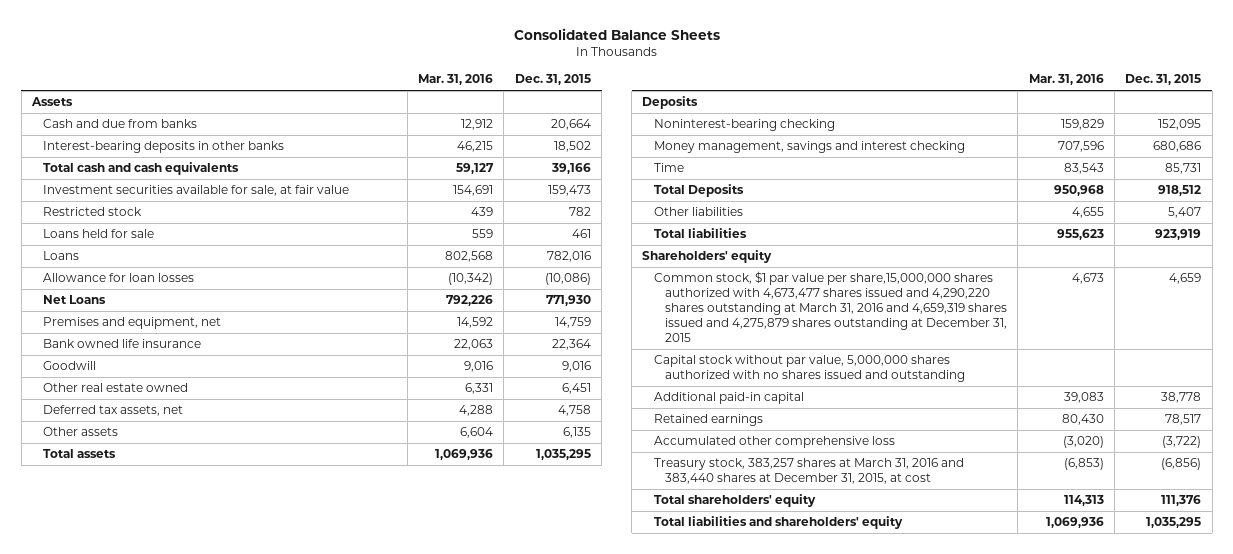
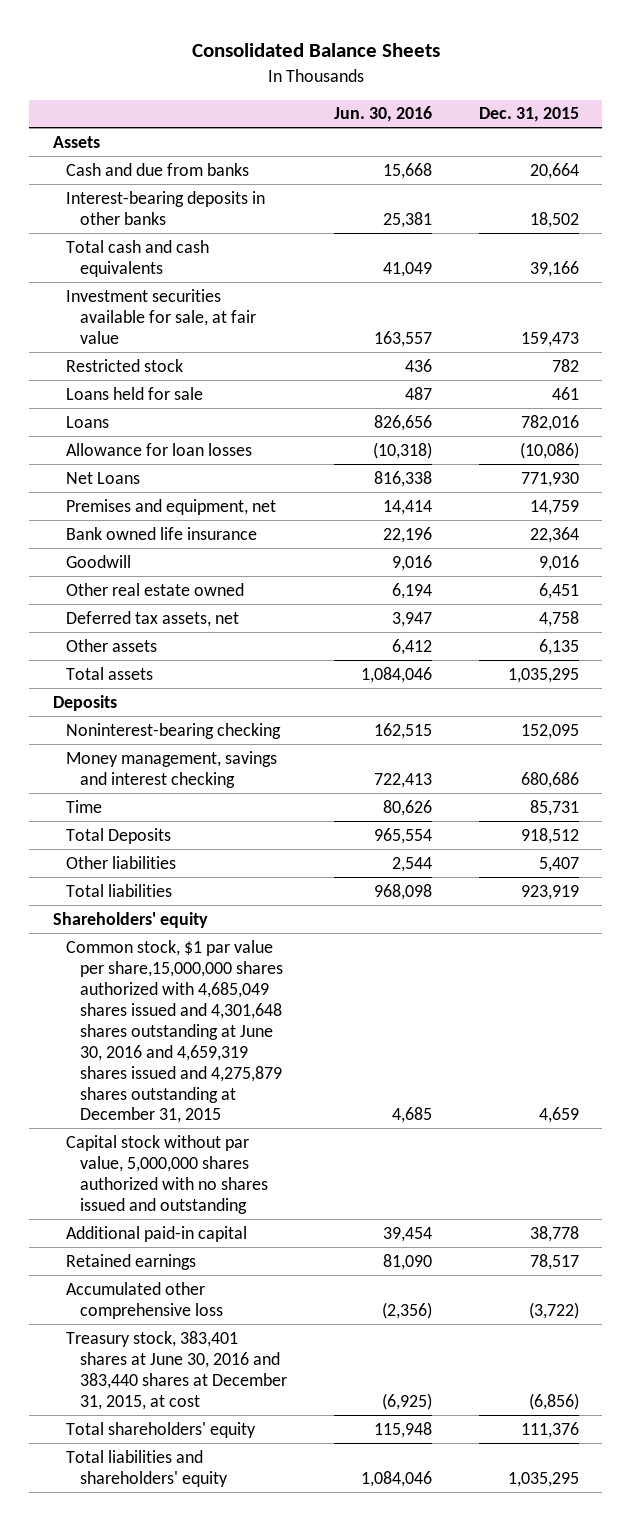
[418,74,494,86] Mar. 31, 2016 -> none
none -> [333,106,432,123] Jun. 30, 2016
[653,271,1007,342] Common stock, $1 par value per share,15,000,000 shares authorized with 4,673,477 shares issued and 4,290,220 shares outstanding at March 31, 2016 and 4,659,319 shares issued and 4,275,879 shares outstanding at December 31, 2015 -> [66,939,283,1124] Common stock, $1 par value per share,15,000,000 shares authorized with 4,685,049 shares issued and 4,301,648 shares outstanding at June 30, 2016 and 4,659,319 shares issued and 4,275,879 shares outstanding at December 31, 2015
[653,458,964,485] Treasury stock, 383,257 shares at March 31, 2016 and 383,440 shares at December 31, 2015, at cost -> [66,1330,287,1410] Treasury stock, 383,401 shares at June 30, 2016 and 383,440 shares at December 31, 2015, at cost

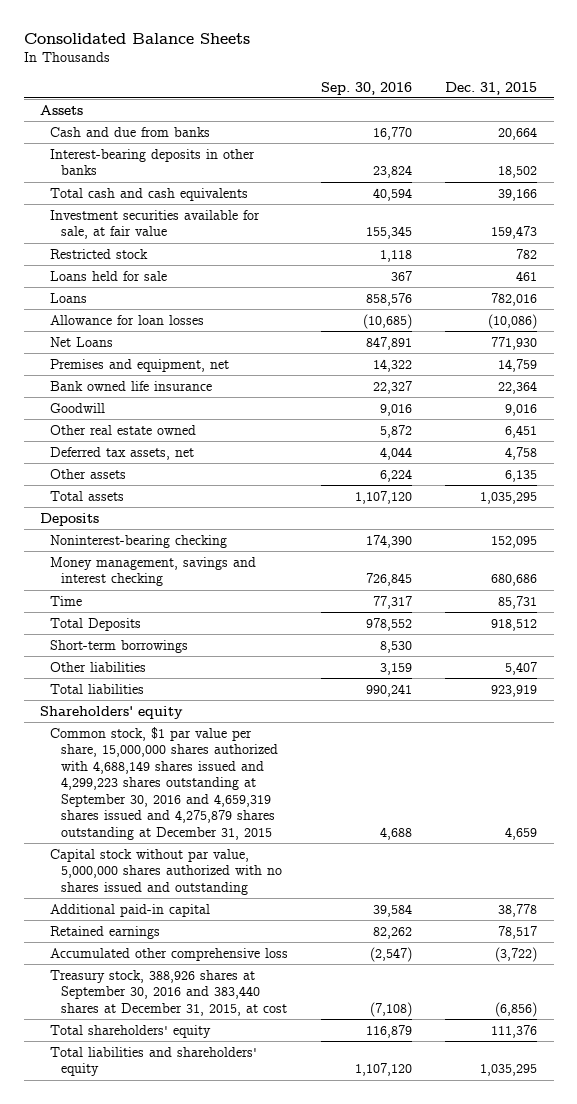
[333,106,432,123] Jun. 30, 2016 -> none
none -> [321,81,413,95] Sep. 30, 2016
none -> [50,639,189,653] Short-term borrowings
[66,939,283,1124] Common stock, $1 par value per share,15,000,000 shares authorized with 4,685,049 shares issued and 4,301,648 shares outstanding at June 30, 2016 and 4,659,319 shares issued and 4,275,879 shares outstanding at December 31, 2015 -> [50,726,278,840] Common stock, $1 par value per share, 15,000,000 shares authorized with 4,688,149 shares issued and 4,299,223 shares outstanding at September 30, 2016 and 4,659,319 shares issued and 4,275,879 shares outstanding at December 31, 2015
[66,1330,287,1410] Treasury stock, 383,401 shares at June 30, 2016 and 383,440 shares at December 31, 2015, at cost -> [50,969,287,1016] Treasury stock, 388,926 shares at September 30, 2016 and 383,440 shares at December 31, 2015, at cost

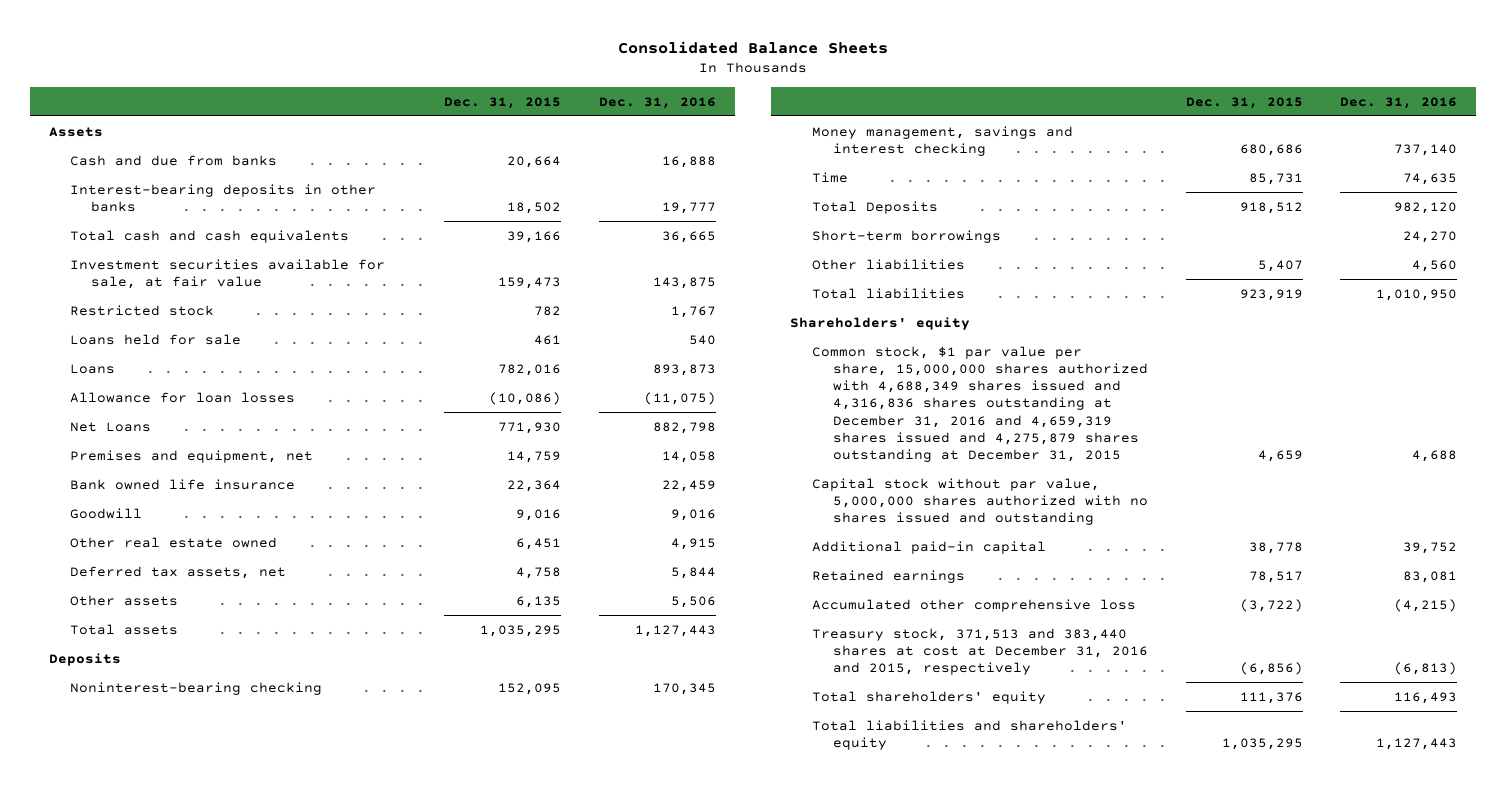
[321,81,413,95] Sep. 30, 2016 -> none
none -> [598,96,716,109] Dec. 31, 2016
[50,726,278,840] Common stock, $1 par value per share, 15,000,000 shares authorized with 4,688,149 shares issued and 4,299,223 shares outstanding at September 30, 2016 and 4,659,319 shares issued and 4,275,879 shares outstanding at December 31, 2015 -> [811,345,1148,463] Common stock, $1 par value per share, 15,000,000 shares authorized with 4,688,349 shares issued and 4,316,836 shares outstanding at December 31, 2016 and 4,659,319 shares issued and 4,275,879 shares outstanding at December 31, 2015
[50,969,287,1016] Treasury stock, 388,926 shares at September 30, 2016 and 383,440 shares at December 31, 2015, at cost -> [811,627,1148,676] Treasury stock, 371,513 and 383,440 shares at cost at December 31, 2016 and 2015, respectively

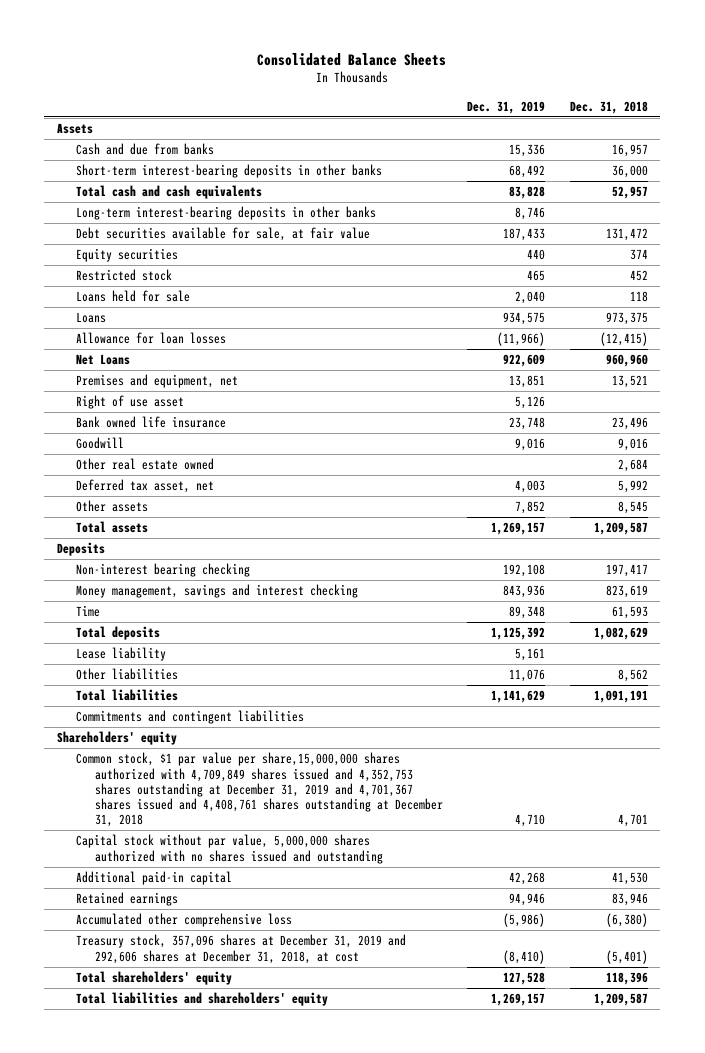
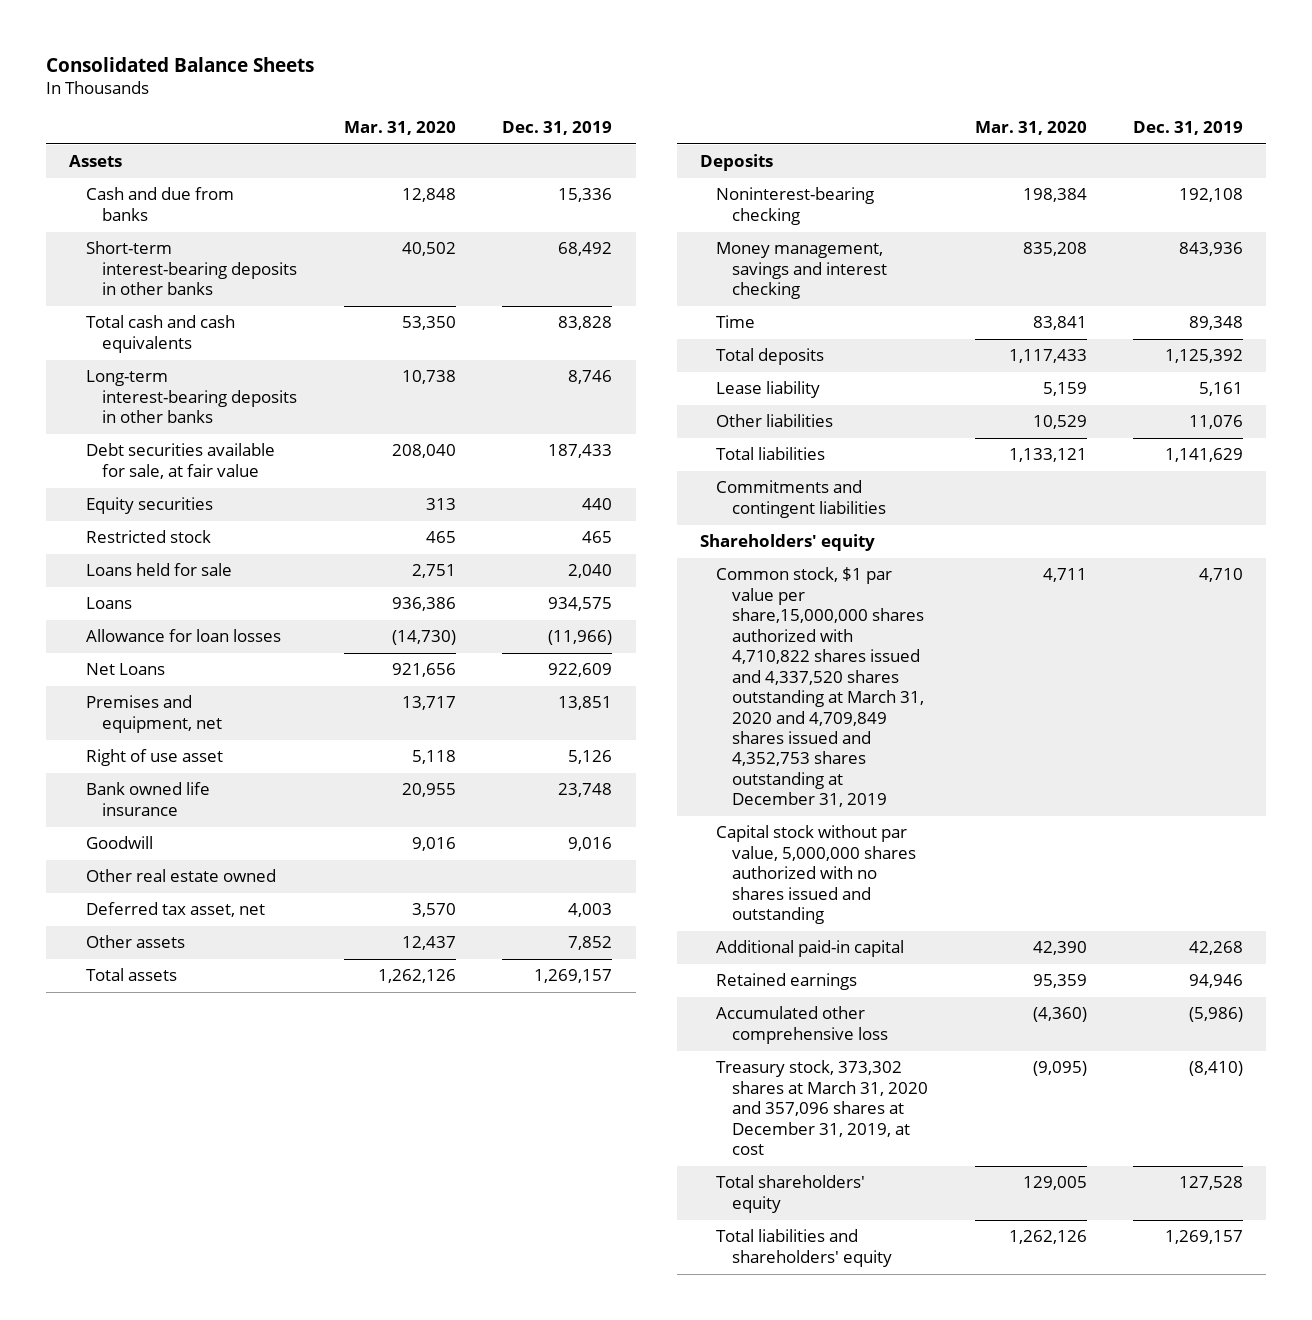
[569,100,648,114] Dec. 31, 2018 -> none
none -> [344,120,457,135] Mar. 31, 2020
[75,563,250,578] Non-interest bearing checking -> [716,187,875,225] Noninterest-bearing checking
[75,752,443,828] Common stock, $1 par value per share,15,000,000 shares authorized with 4,709,849 shares issued and 4,352,753 shares outstanding at December 31, 2019 and 4,701,367 shares issued and 4,408,761 shares outstanding at December 31, 2018 -> [716,567,925,808] Common stock, $1 par value per share,15,000,000 shares authorized with 4,710,822 shares issued and 4,337,520 shares outstanding at March 31, 2020 and 4,709,849 shares issued and 4,352,753 shares outstanding at December 31, 2019
[75,934,406,964] Treasury stock, 357,096 shares at December 31, 2019 and 292,606 shares at December 31, 2018, at cost -> [716,1060,929,1156] Treasury stock, 373,302 shares at March 31, 2020 and 357,096 shares at December 31, 2019, at cost

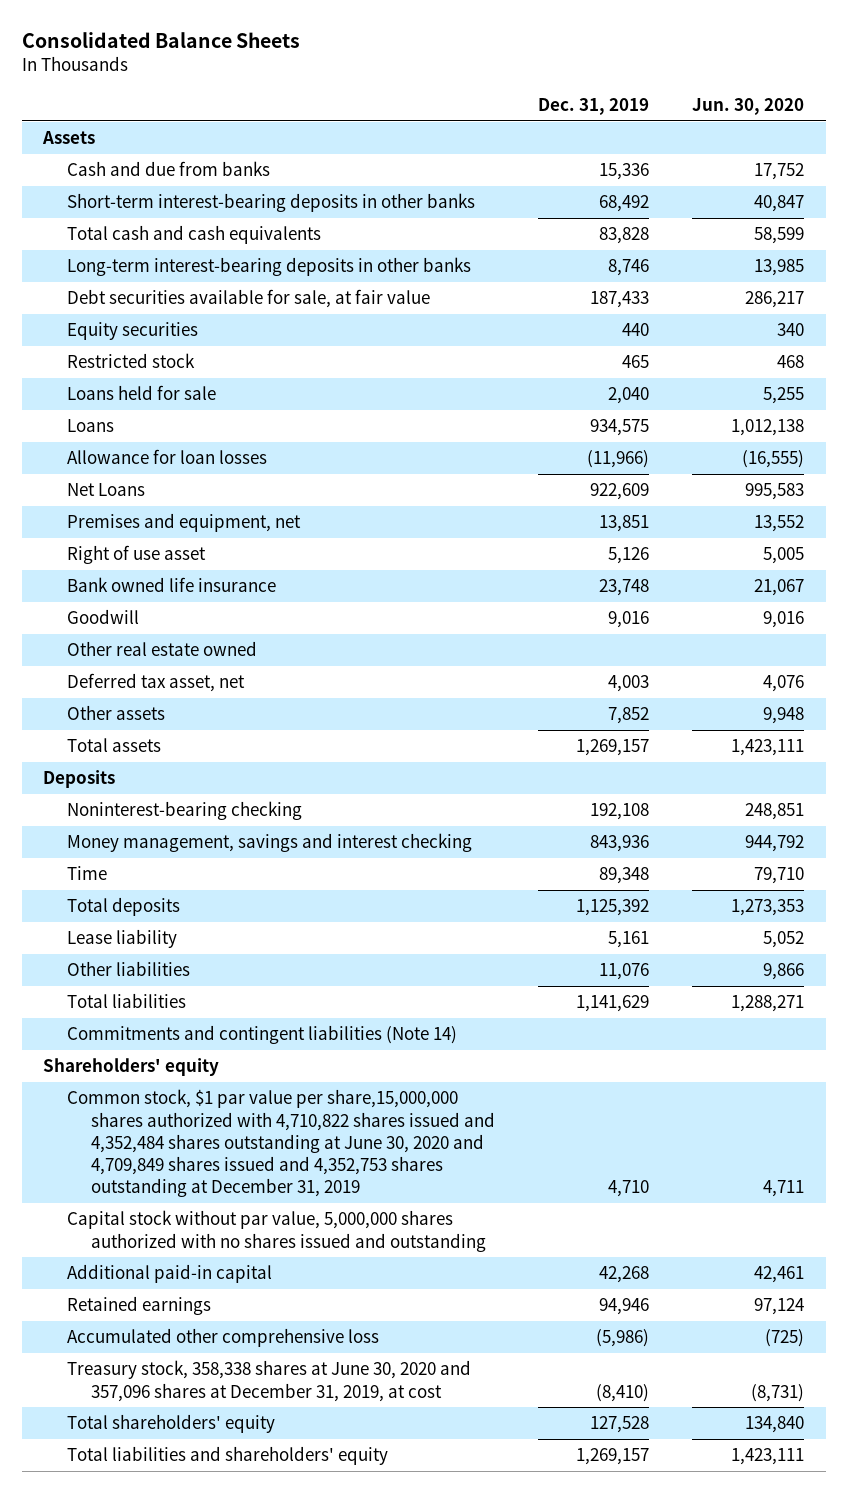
[344,120,457,135] Mar. 31, 2020 -> none
none -> [692,97,805,115] Jun. 30, 2020
[716,480,887,518] Commitments and contingent liabilities -> [67,1025,458,1045] Commitments and contingent liabilities (Note 14)
[716,567,925,808] Common stock, $1 par value per share,15,000,000 shares authorized with 4,710,822 shares issued and 4,337,520 shares outstanding at March 31, 2020 and 4,709,849 shares issued and 4,352,753 shares outstanding at December 31, 2019 -> [67,1089,496,1198] Common stock, $1 par value per share,15,000,000 shares authorized with 4,710,822 shares issued and 4,352,484 shares outstanding at June 30, 2020 and 4,709,849 shares issued and 4,352,753 shares outstanding at December 31, 2019
[716,1060,929,1156] Treasury stock, 373,302 shares at March 31, 2020 and 357,096 shares at December 31, 2019, at cost -> [67,1360,472,1402] Treasury stock, 358,338 shares at June 30, 2020 and 357,096 shares at December 31, 2019, at cost

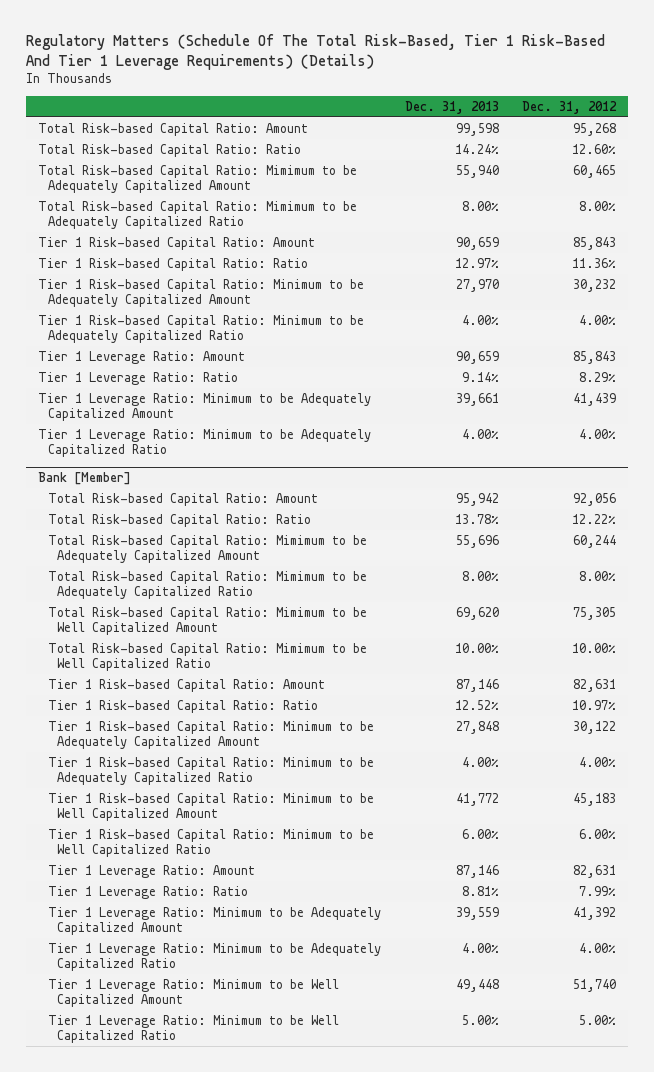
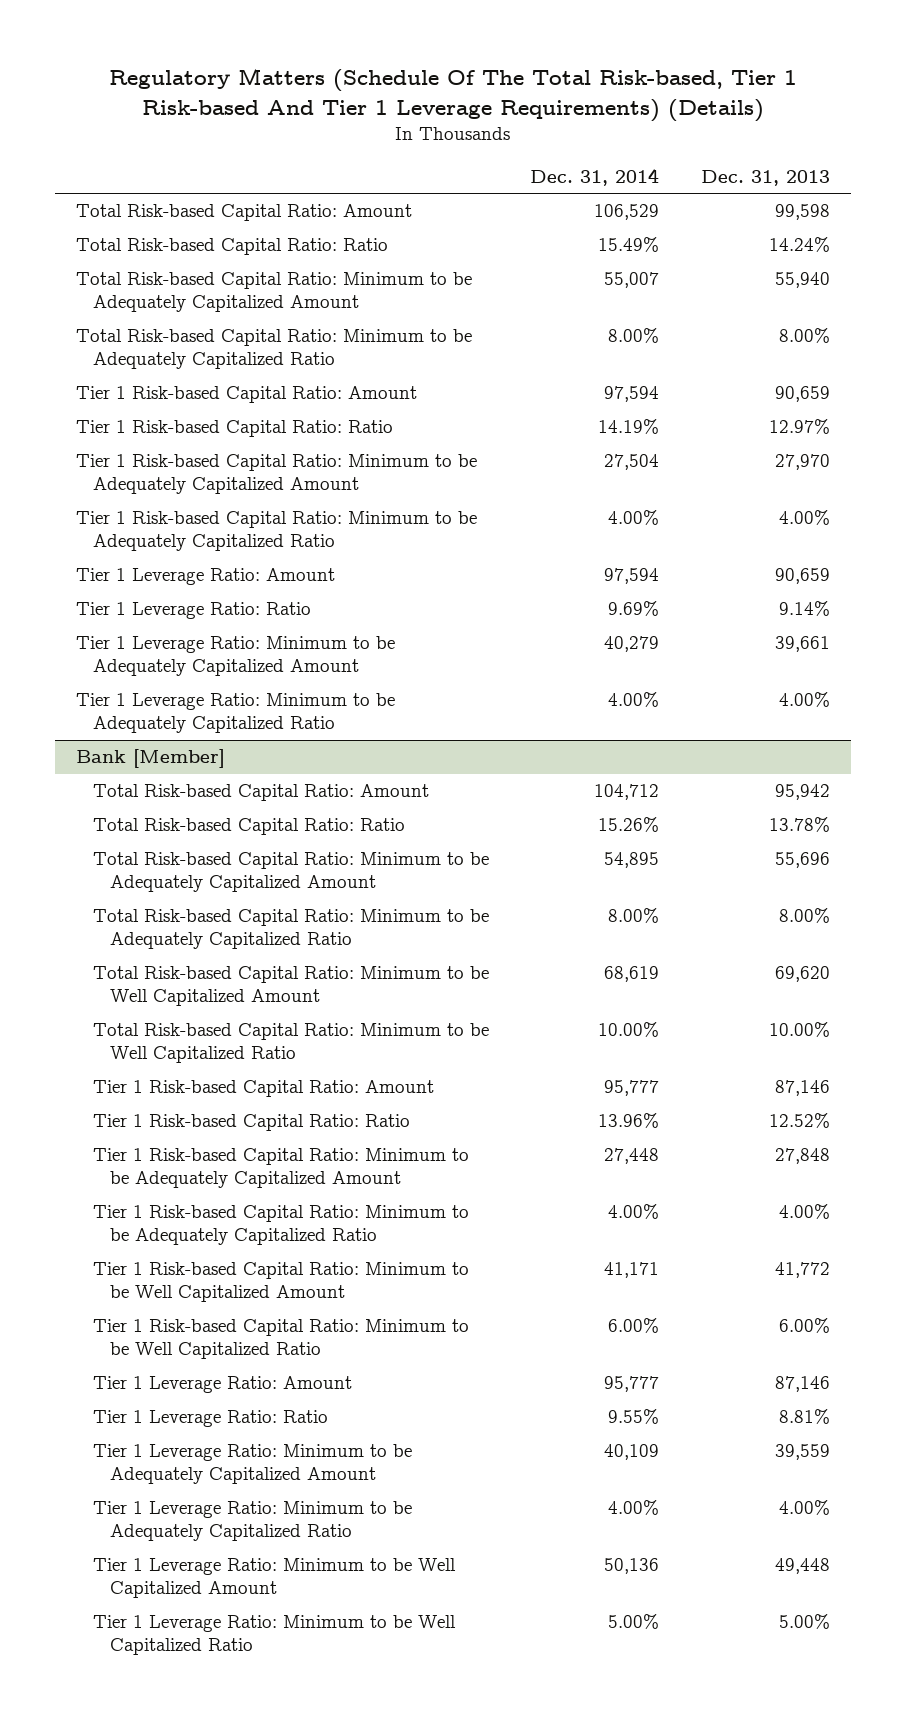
[26,34,606,70] Regulatory Matters (Schedule Of The Total Risk-Based, Tier 1 Risk-Based And Tier 1 Leverage Requirements) (Details) -> [108,67,797,122] Regulatory Matters (Schedule Of The Total Risk-based, Tier 1 Risk-based And Tier 1 Leverage Requirements) (Details)
[522,100,618,114] Dec. 31, 2012 -> none
none -> [530,168,660,187] Dec. 31, 2014
[38,164,358,193] Total Risk-based Capital Ratio: Mimimum to be Adequately Capitalized Amount -> [75,272,472,313] Total Risk-based Capital Ratio: Minimum to be Adequately Capitalized Amount
[38,200,358,229] Total Risk-based Capital Ratio: Mimimum to be Adequately Capitalized Ratio -> [75,329,472,370] Total Risk-based Capital Ratio: Minimum to be Adequately Capitalized Ratio
[47,534,367,563] Total Risk-based Capital Ratio: Mimimum to be Adequately Capitalized Amount -> [92,852,489,893] Total Risk-based Capital Ratio: Minimum to be Adequately Capitalized Amount
[47,570,367,599] Total Risk-based Capital Ratio: Mimimum to be Adequately Capitalized Ratio -> [92,909,489,950] Total Risk-based Capital Ratio: Minimum to be Adequately Capitalized Ratio
[47,606,367,635] Total Risk-based Capital Ratio: Mimimum to be Well Capitalized Amount -> [92,966,489,1007] Total Risk-based Capital Ratio: Minimum to be Well Capitalized Amount
[47,642,367,671] Total Risk-based Capital Ratio: Mimimum to be Well Capitalized Ratio -> [92,1023,489,1064] Total Risk-based Capital Ratio: Minimum to be Well Capitalized Ratio

